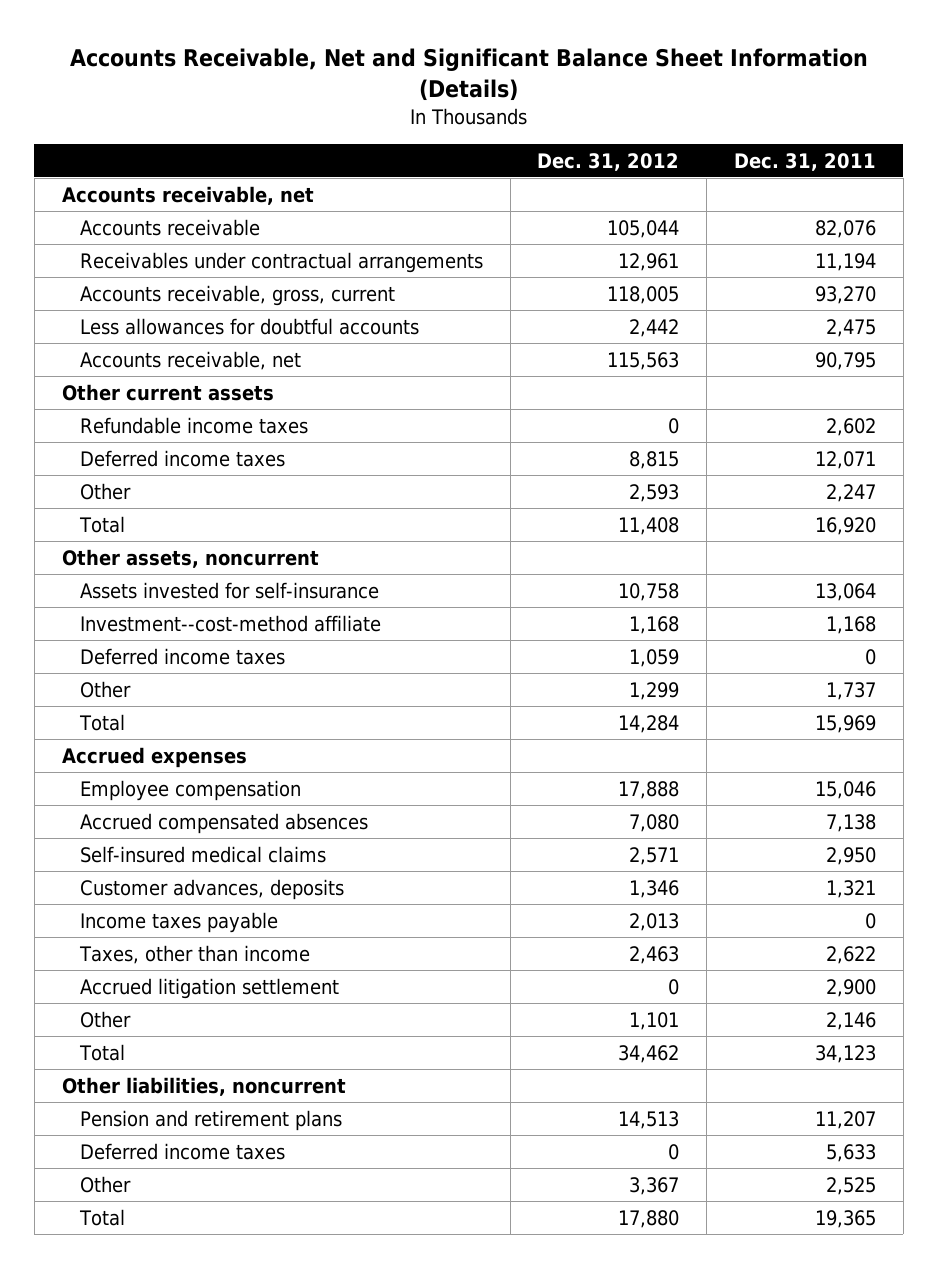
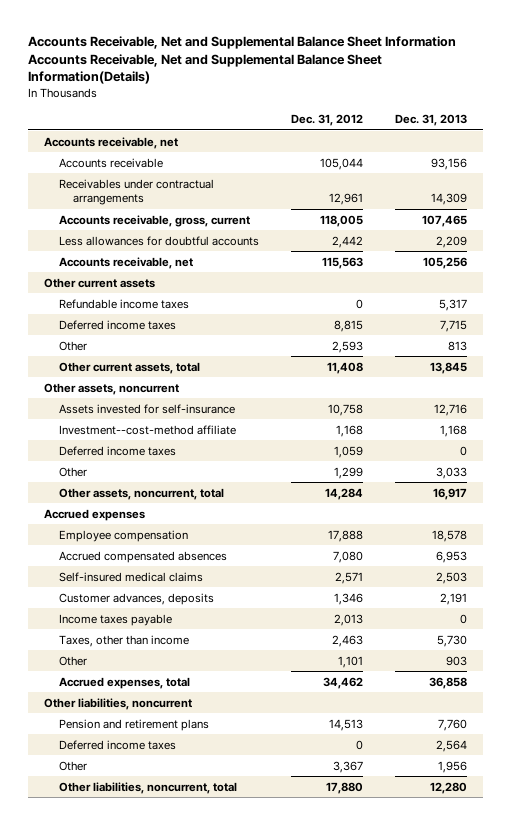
[69,47,868,101] Accounts Receivable, Net and Significant Balance Sheet Information (Details) -> [28,35,457,85] Accounts Receivable, Net and Supplemental Balance Sheet Information Accounts Receivable, Net and Supplemental Balance Sheet Information(Details)
[734,152,877,171] Dec. 31, 2011 -> none
none -> [394,114,467,127] Dec. 31, 2013
[78,515,125,533] Total -> [58,361,200,374] Other current assets, total
[78,713,125,731] Total -> [58,487,224,500] Other assets, noncurrent, total
[79,977,339,999] Accrued litigation settlement -> none
[78,1043,125,1061] Total -> [58,676,190,689] Accrued expenses, total
[78,1208,125,1226] Total -> [58,781,237,794] Other liabilities, noncurrent, total

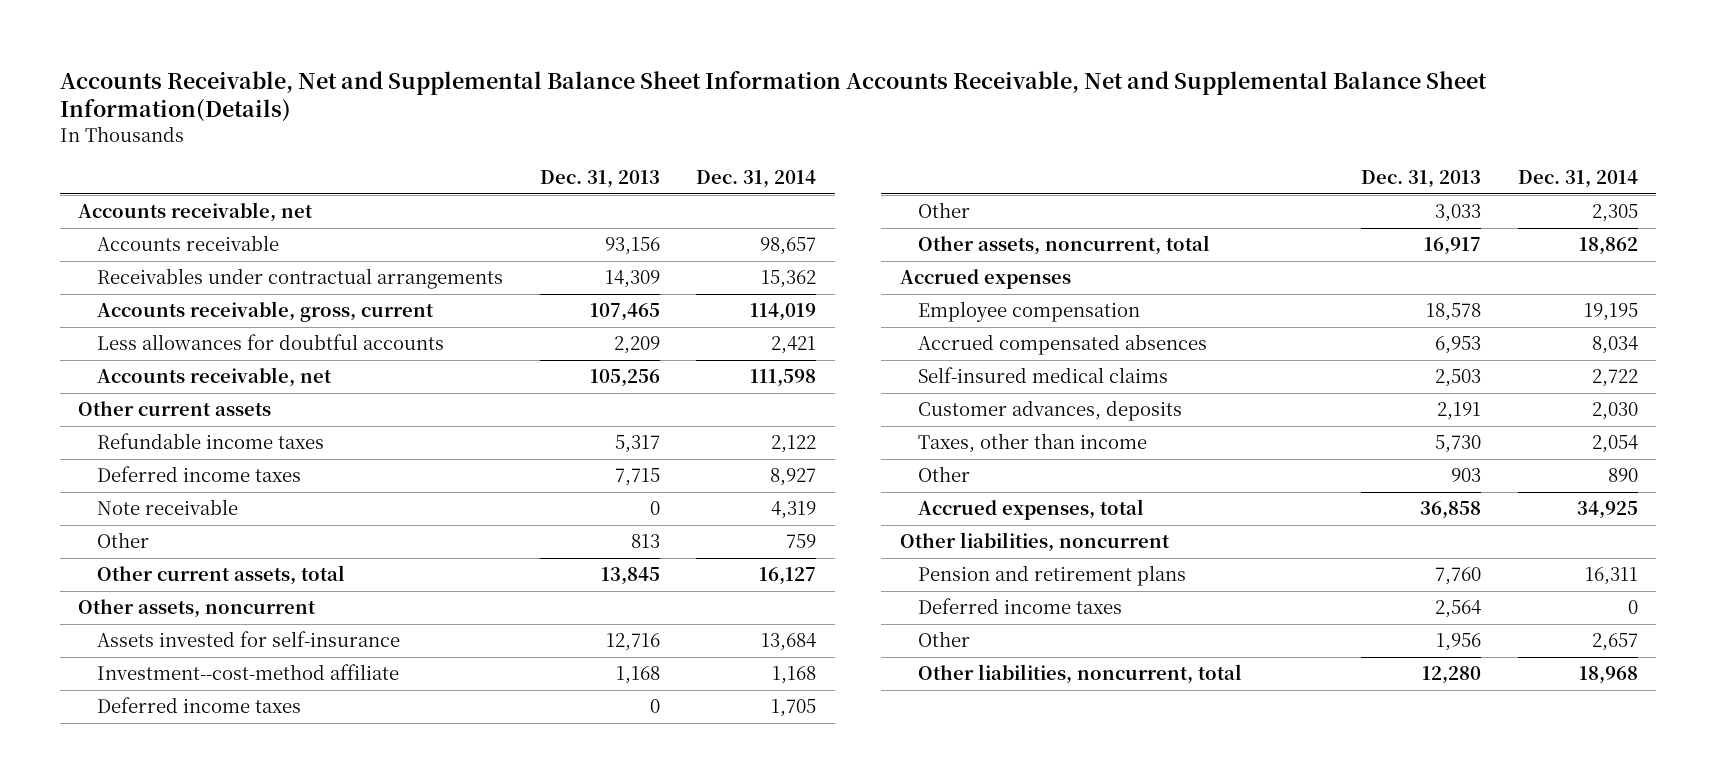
[290,114,363,127] Dec. 31, 2012 -> none
none -> [696,170,817,189] Dec. 31, 2014
none -> [96,499,238,516] Note receivable
[58,613,172,626] Income taxes payable -> none

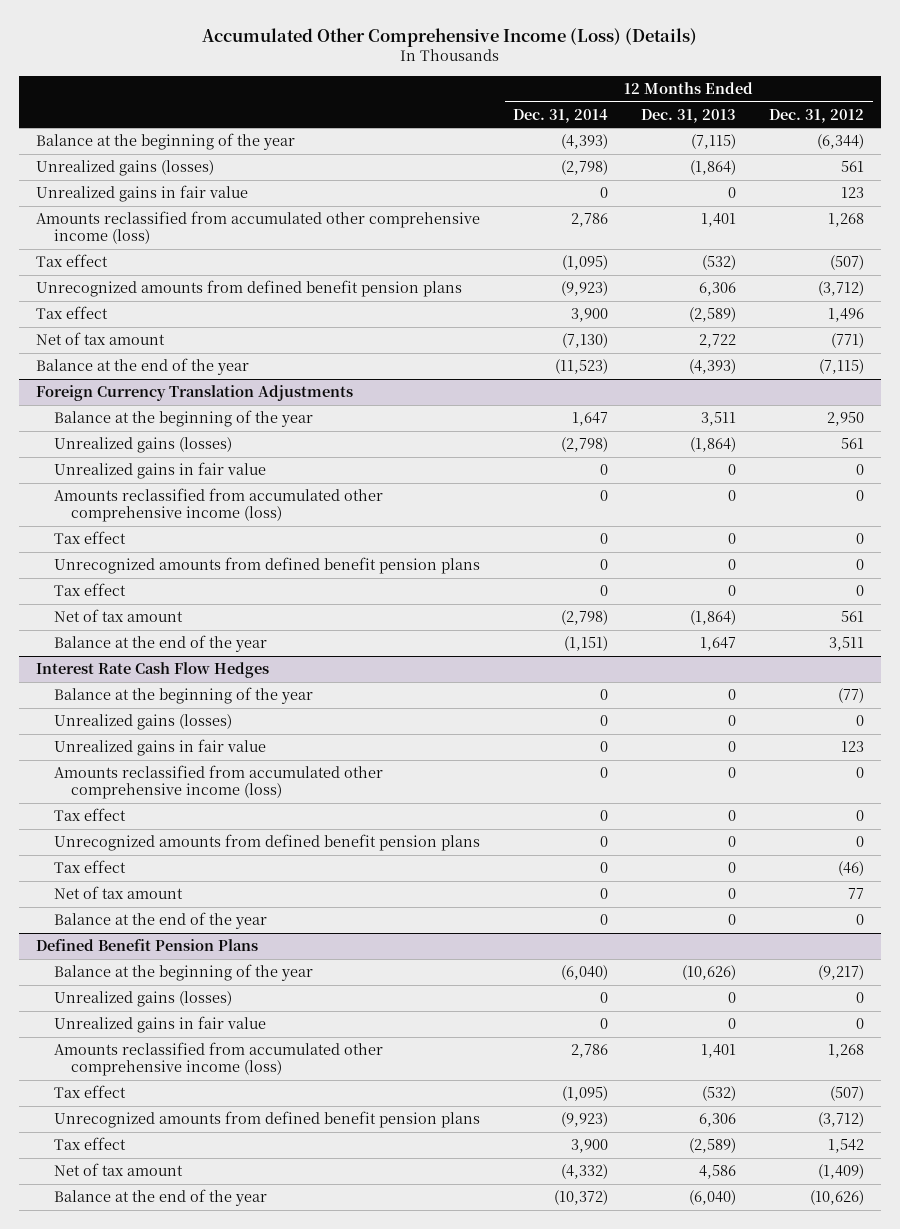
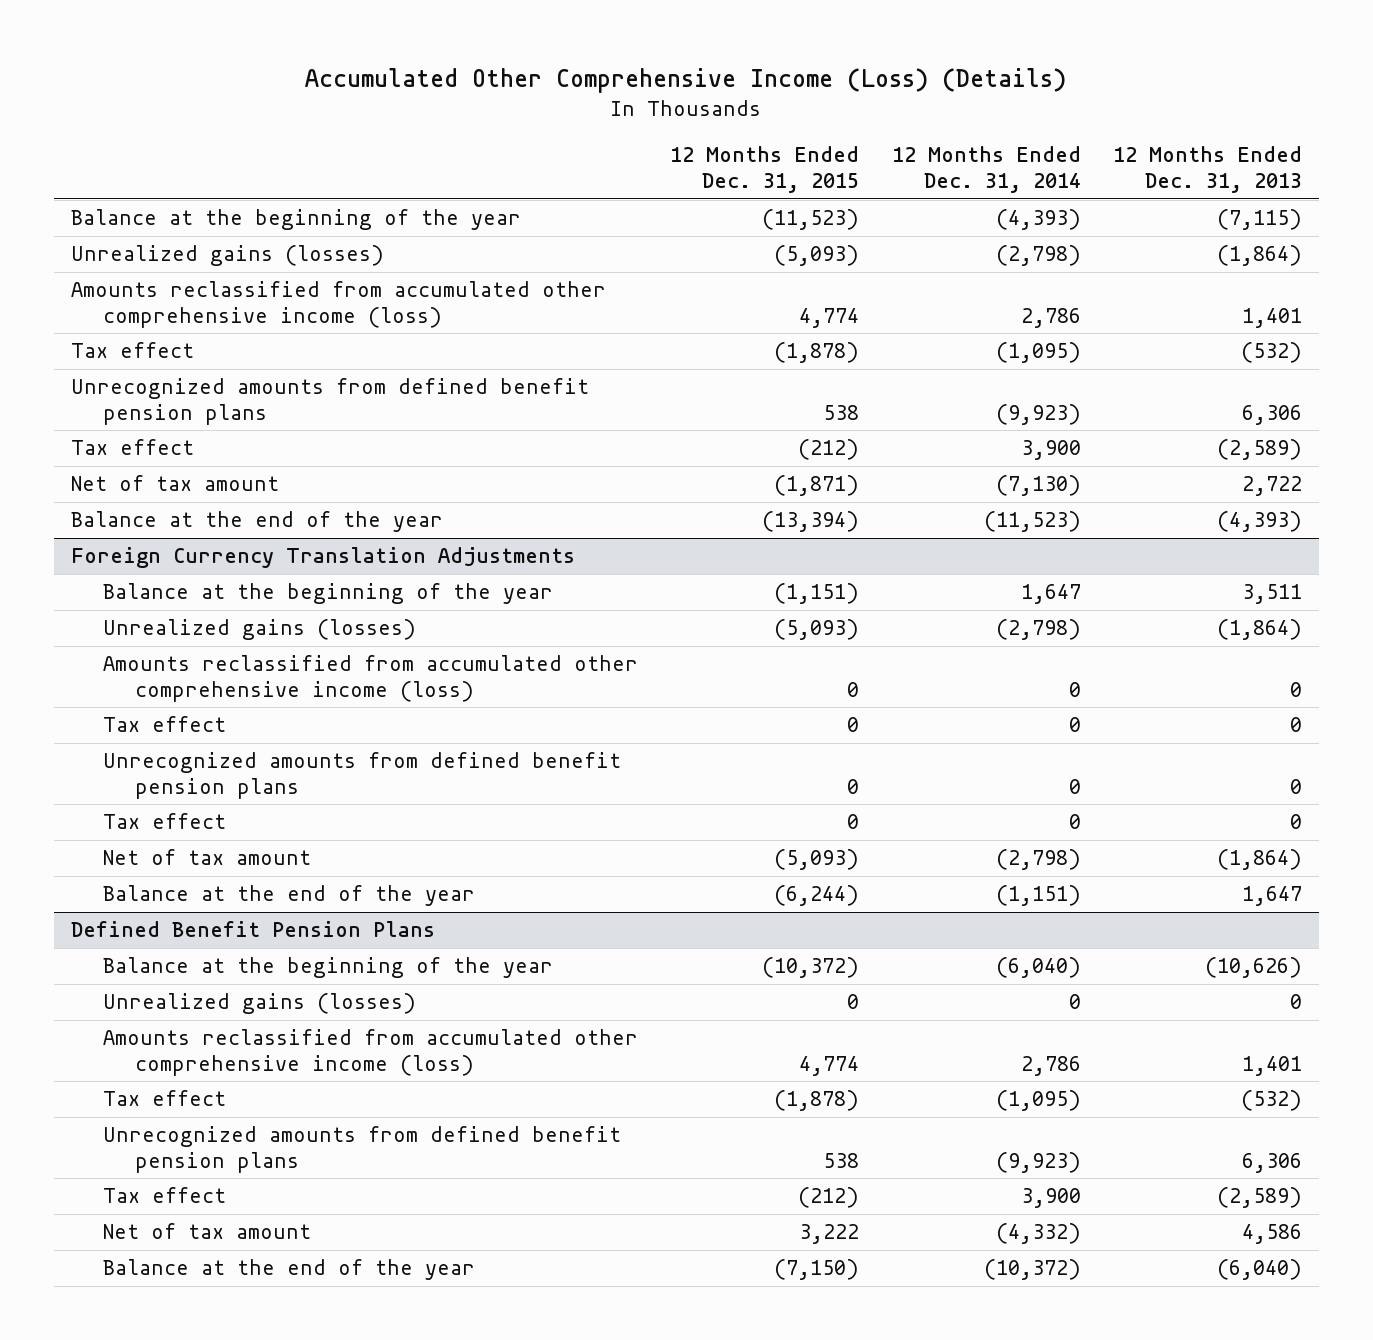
[769,108,865,123] Dec. 31, 2012 -> none
none -> [670,146,860,194] 12 Months Ended Dec. 31, 2015
[35,185,248,203] Unrealized gains in fair value -> none
[53,462,266,480] Unrealized gains in fair value -> none
[35,662,269,679] Interest Rate Cash Flow Hedges -> none
[53,687,313,705] Balance at the beginning of the year -> none
[53,714,232,731] Unrealized gains (losses) -> none
[53,739,266,757] Unrealized gains in fair value -> none
[53,765,383,800] Amounts reclassified from accumulated other comprehensive income (loss) -> none
[53,808,126,822] Tax effect -> none
[53,834,480,852] Unrecognized amounts from defined benefit pension plans -> none
[53,860,126,874] Tax effect -> none
[53,886,183,900] Net of tax amount -> none
[53,912,267,930] Balance at the end of the year -> none
[53,1016,266,1034] Unrealized gains in fair value -> none

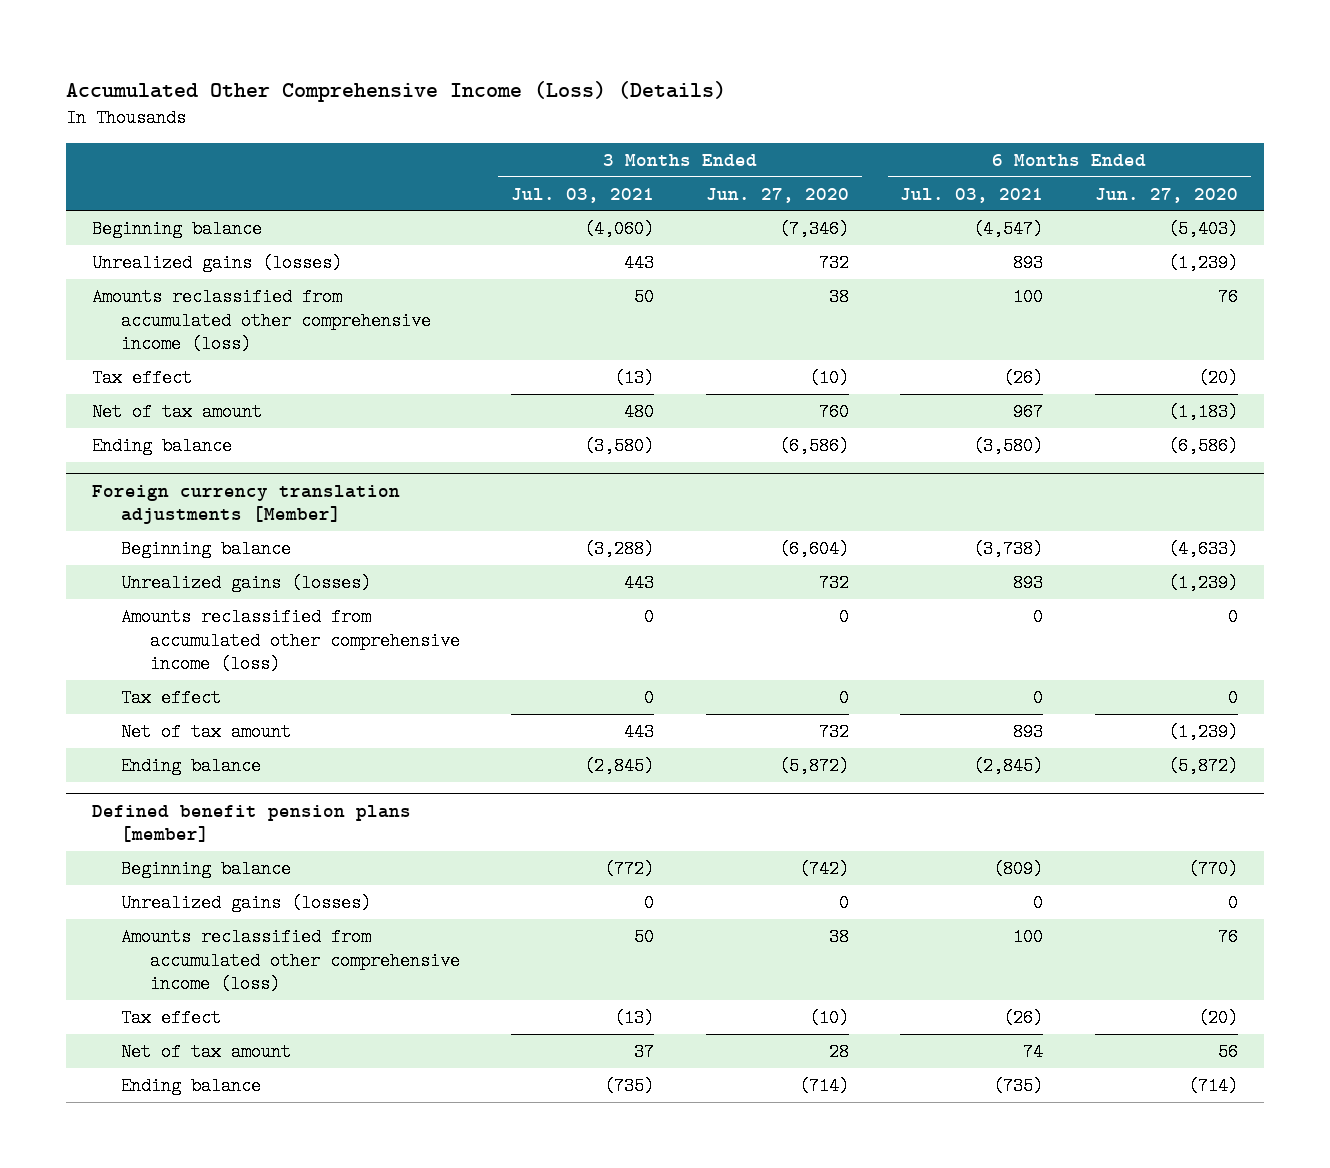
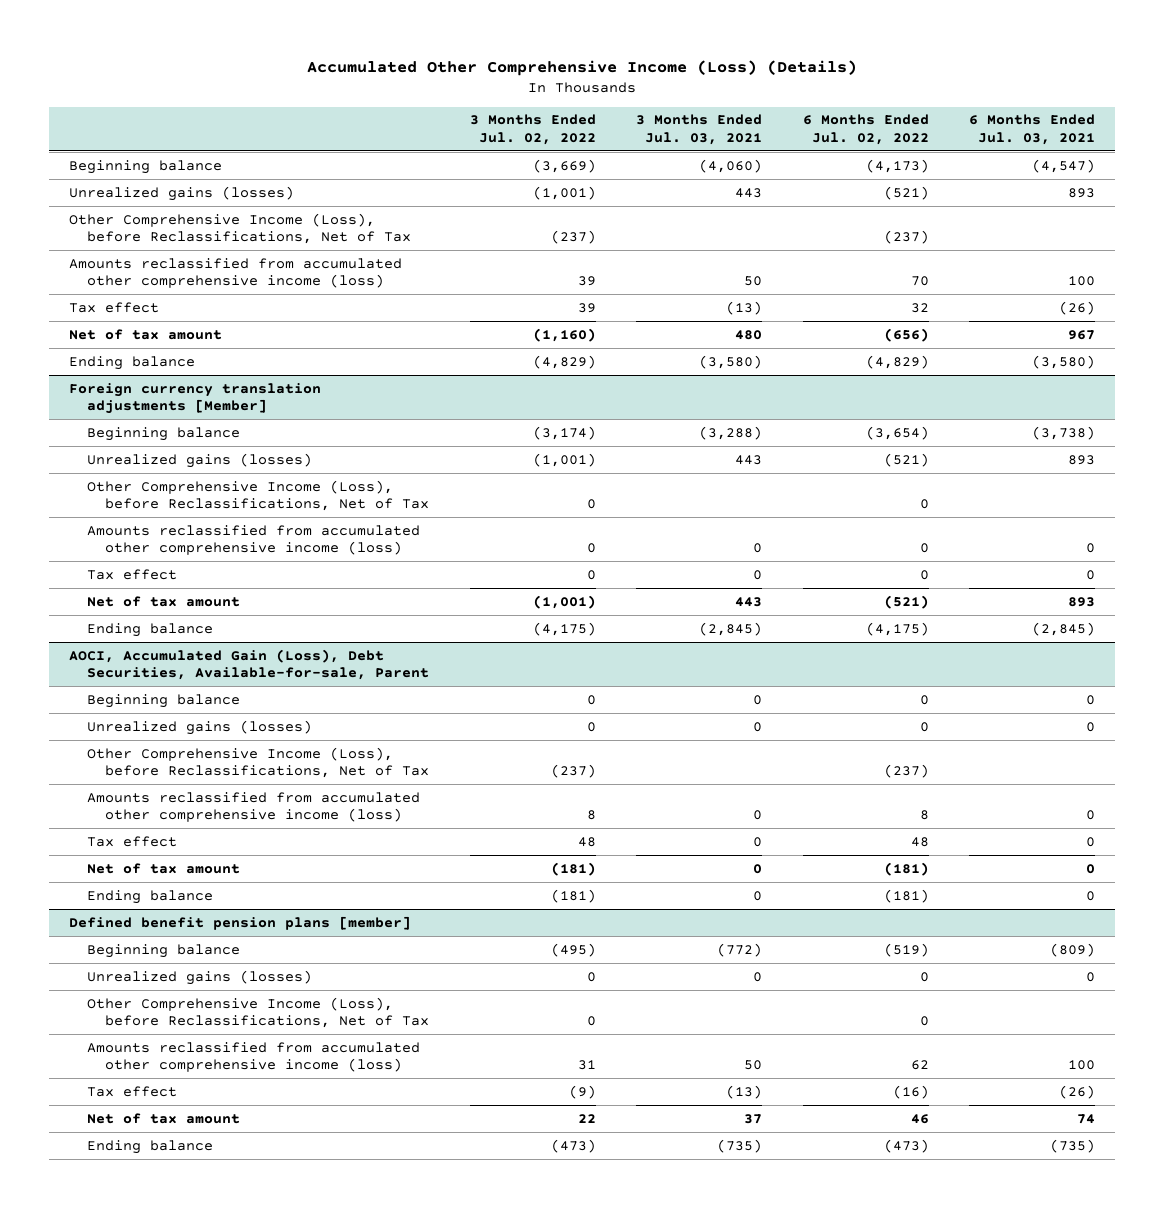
[705,187,849,203] Jun. 27, 2020 -> none
[1095,187,1239,203] Jun. 27, 2020 -> none
none -> [469,114,596,145] 3 Months Ended Jul. 02, 2022
none -> [802,114,929,145] 6 Months Ended Jul. 02, 2022
none -> [68,212,412,245] Other Comprehensive Income (Loss), before Reclassifications, Net of Tax
none -> [87,479,430,512] Other Comprehensive Income (Loss), before Reclassifications, Net of Tax
none -> [68,648,430,681] AOCI, Accumulated Gain (Loss), Debt Securities, Available-for-sale, Parent
none -> [87,693,241,708] Beginning balance
none -> [87,719,313,735] Unrealized gains (losses)
none -> [87,746,430,779] Other Comprehensive Income (Loss), before Reclassifications, Net of Tax
none -> [87,791,421,823] Amounts reclassified from accumulated other comprehensive income (loss)
none -> [87,835,178,847] Tax effect
none -> [87,862,241,874] Net of tax amount
none -> [87,889,214,904] Ending balance
none -> [87,996,430,1029] Other Comprehensive Income (Loss), before Reclassifications, Net of Tax

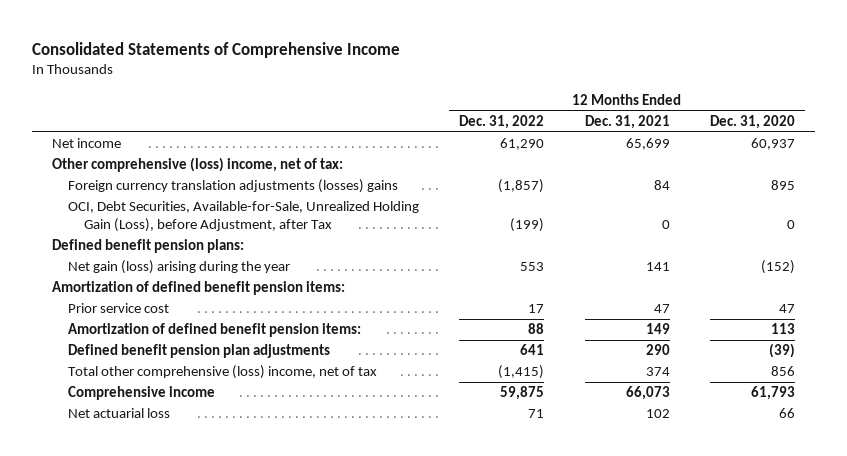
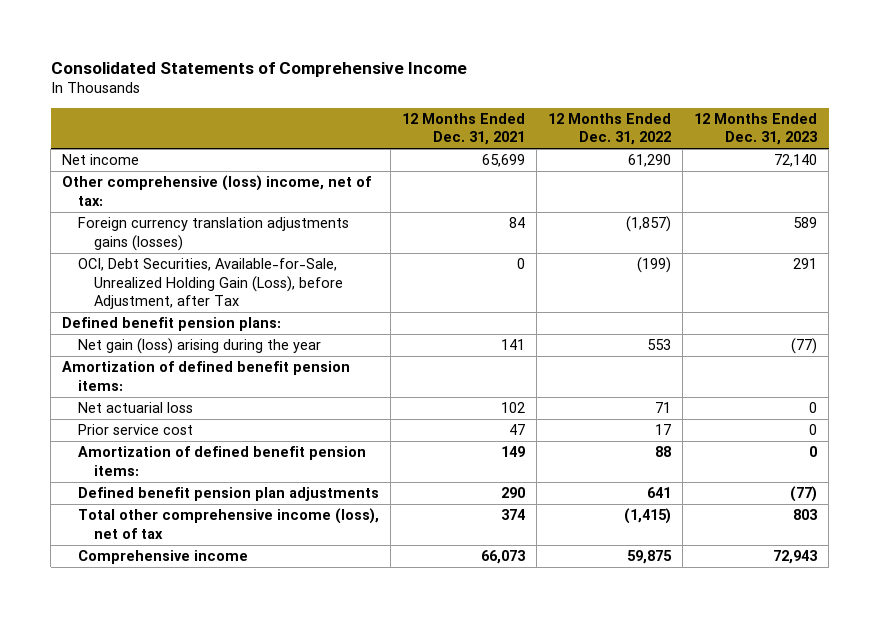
[709,115,795,130] Dec. 31, 2020 -> none
none -> [694,112,818,146] 12 Months Ended Dec. 31, 2023
[67,179,398,194] Foreign currency translation adjustments (losses) gains -> [78,217,350,251] Foreign currency translation adjustments gains (losses)
[67,408,170,419] Net actuarial loss -> [78,402,194,414] Net actuarial loss
[67,365,377,380] Total other comprehensive (loss) income, net of tax -> [78,508,380,539] Total other comprehensive income (loss), net of tax

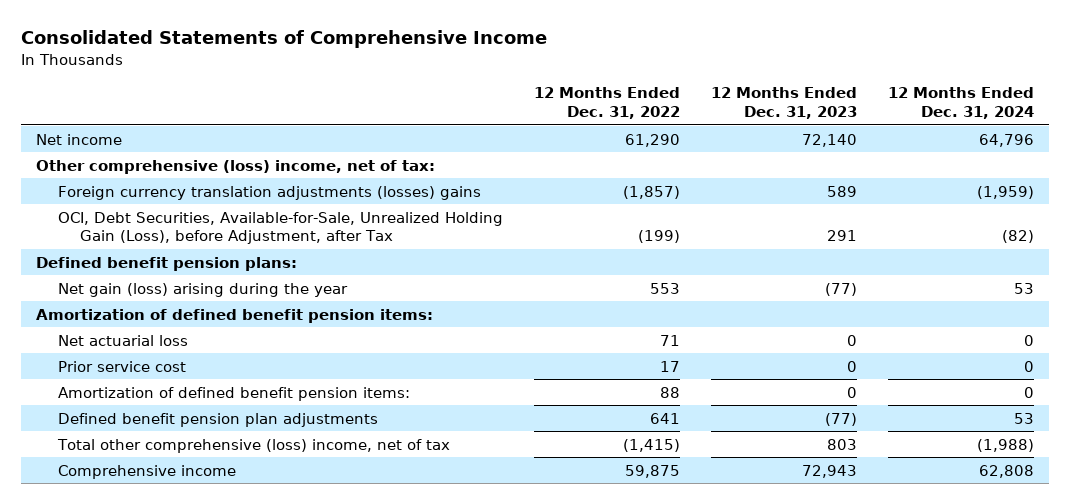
[402,112,526,146] 12 Months Ended Dec. 31, 2021 -> none
none -> [887,87,1034,119] 12 Months Ended Dec. 31, 2024
[78,217,350,251] Foreign currency translation adjustments gains (losses) -> [57,185,481,200] Foreign currency translation adjustments (losses) gains
[78,508,380,539] Total other comprehensive income (loss), net of tax -> [56,438,450,453] Total other comprehensive (loss) income, net of tax

